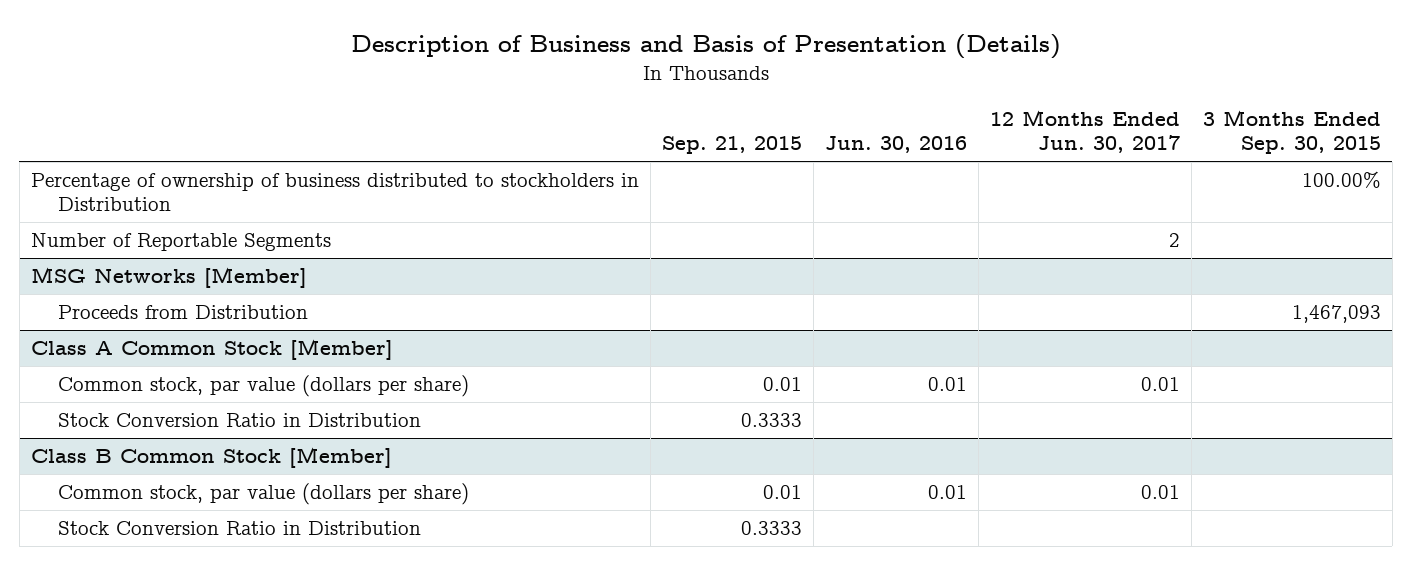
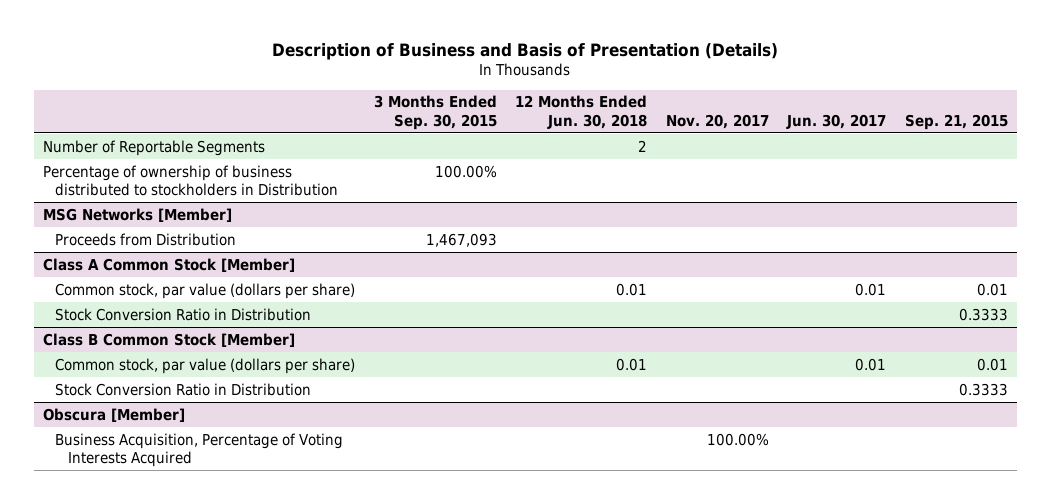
[824,136,967,154] Jun. 30, 2016 -> none
[989,110,1180,154] 12 Months Ended Jun. 30, 2017 -> none
none -> [515,95,648,129] 12 Months Ended Jun. 30, 2018
none -> [665,113,769,129] Nov. 20, 2017
none -> [786,113,887,129] Jun. 30, 2017
[30,173,639,212] Percentage of ownership of business distributed to stockholders in Distribution -> [42,164,339,197] Percentage of ownership of business distributed to stockholders in Distribution
none -> [42,407,185,422] Obscura [Member]
none -> [55,432,344,468] Business Acquisition, Percentage of Voting Interests Acquired

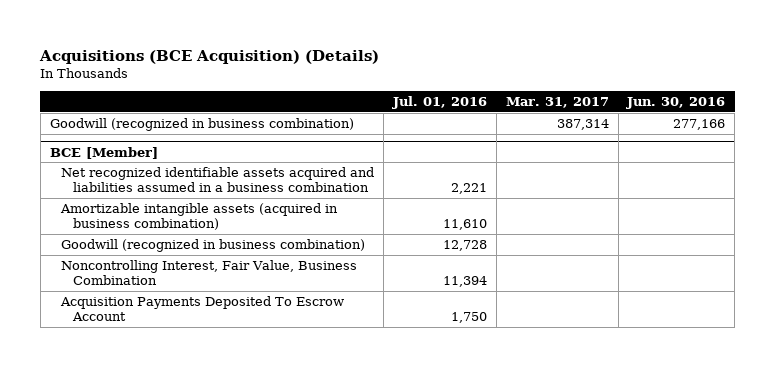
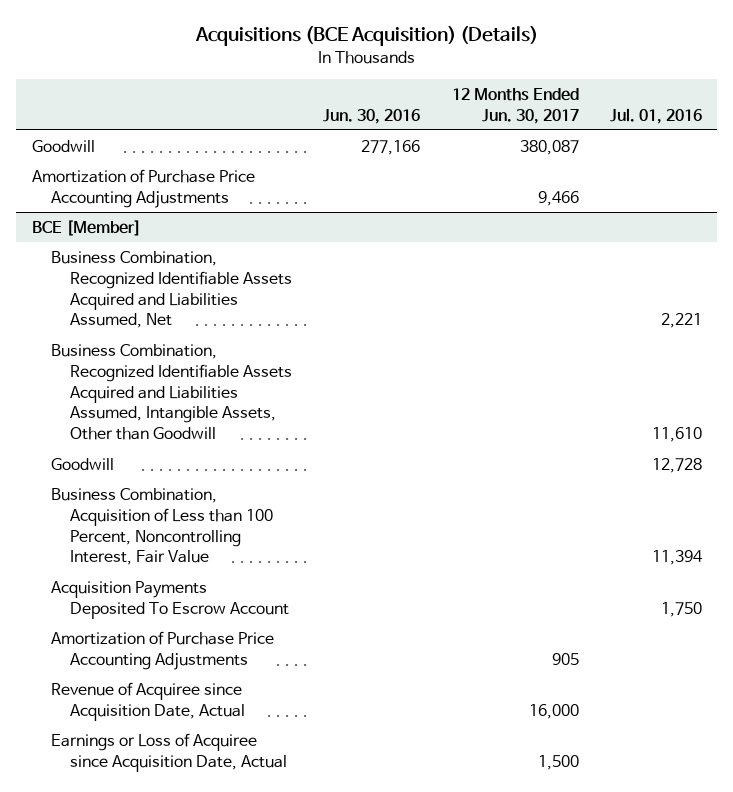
[505,97,609,109] Mar. 31, 2017 -> none
none -> [451,87,579,124] 12 Months Ended Jun. 30, 2017
[49,118,354,132] Goodwill (recognized in business combination) -> [31,139,95,152] Goodwill
none -> [31,168,255,208] Amortization of Purchase Price Accounting Adjustments
[61,167,375,192] Net recognized identifiable assets acquired and liabilities assumed in a business combination -> [50,250,293,329] Business Combination, Recognized Identifiable Assets Acquired and Liabilities Assumed, Net
[60,203,339,230] Amortizable intangible assets (acquired in business combination) -> [50,343,293,441] Business Combination, Recognized Identifiable Assets Acquired and Liabilities Assumed, Intangible Assets, Other than Goodwill
[61,239,366,253] Goodwill (recognized in business combination) -> [50,457,114,470] Goodwill
[61,260,358,285] Noncontrolling Interest, Fair Value, Business Combination -> [50,487,274,566] Business Combination, Acquisition of Less than 100 Percent, Noncontrolling Interest, Fair Value
none -> [50,630,274,670] Amortization of Purchase Price Accounting Adjustments
none -> [50,681,246,721] Revenue of Acquiree since Acquisition Date, Actual
none -> [50,732,288,772] Earnings or Loss of Acquiree since Acquisition Date, Actual

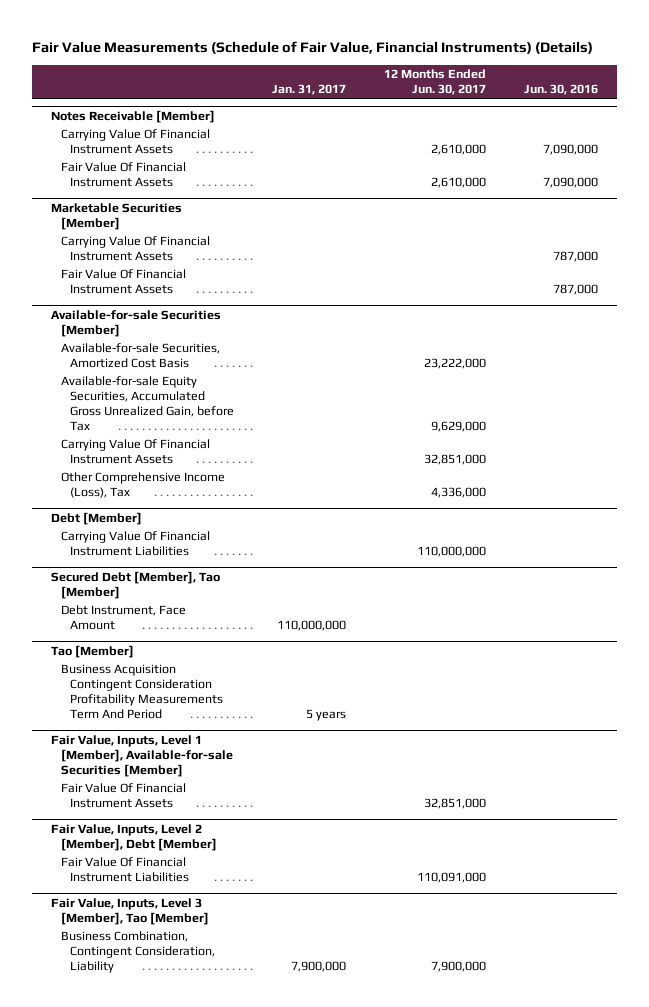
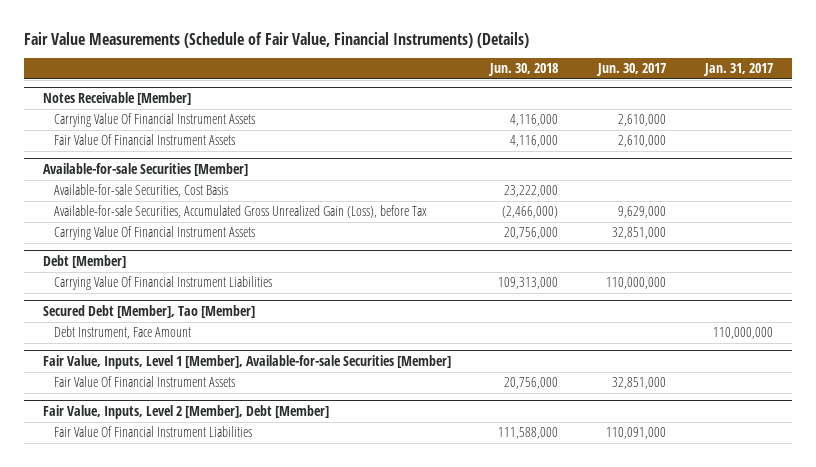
[383,69,486,96] 12 Months Ended Jun. 30, 2017 -> none
[523,84,598,96] Jun. 30, 2016 -> none
none -> [488,63,559,77] Jun. 30, 2018
none -> [595,63,666,77] Jun. 30, 2017
[51,202,183,230] Marketable Securities [Member] -> none
[60,236,210,262] Carrying Value Of Financial Instrument Assets -> none
[60,269,186,295] Fair Value Of Financial Instrument Assets -> none
[60,343,220,369] Available-for-sale Securities, Amortized Cost Basis -> [54,184,229,198] Available-for-sale Securities, Cost Basis
[60,376,235,432] Available-for-sale Equity Securities, Accumulated Gross Unrealized Gain, before Tax -> [54,205,428,219] Available-for-sale Securities, Accumulated Gross Unrealized Gain (Loss), before Tax
[60,472,225,499] Other Comprehensive Income (Loss), Tax -> none
[51,644,135,658] Tao [Member] -> none
[60,664,224,720] Business Acquisition Contingent Consideration Profitability Measurements Term And Period -> none
[51,897,209,925] Fair Value, Inputs, Level 3 [Member], Tao [Member] -> none
[60,931,216,974] Business Combination, Contingent Consideration, Liability -> none

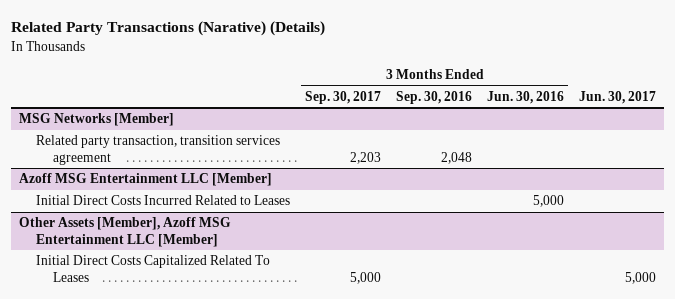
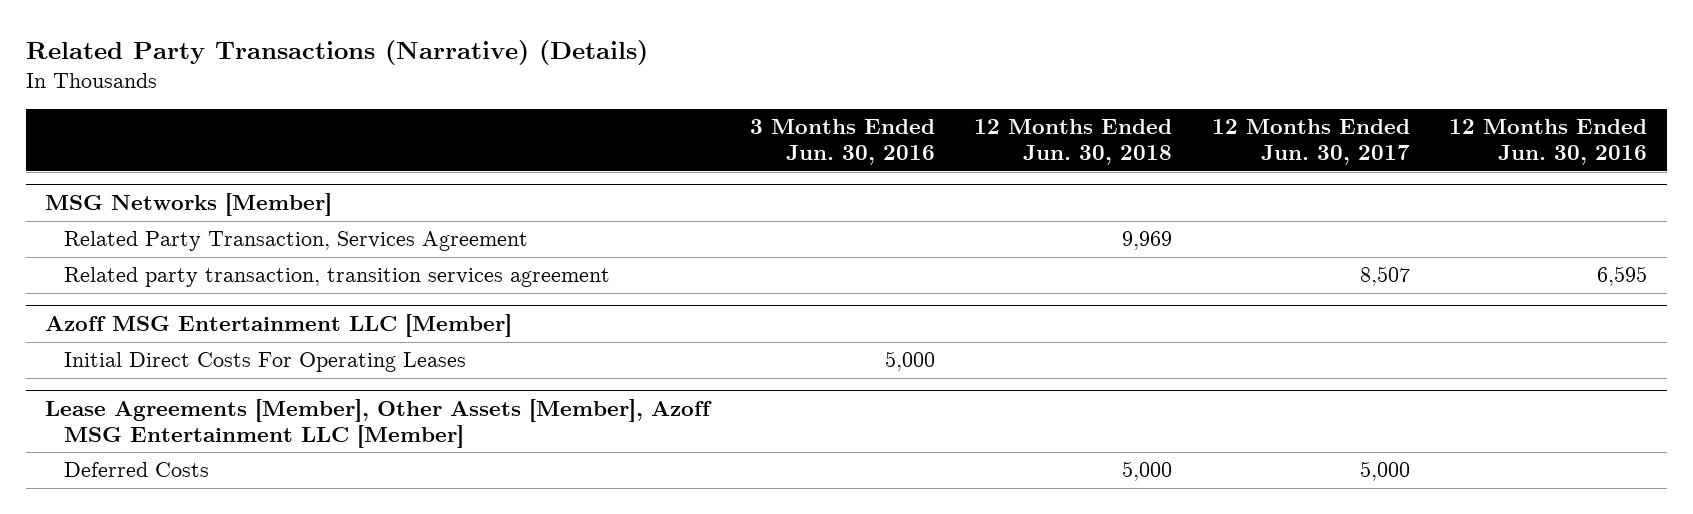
[10,21,325,37] Related Party Transactions (Narative) (Details) -> [25,39,648,65] Related Party Transactions (Narrative) (Details)
[304,91,381,105] Sep. 30, 2017 -> none
[396,91,473,105] Sep. 30, 2016 -> none
[579,91,657,105] Jun. 30, 2017 -> none
none -> [974,119,1173,165] 12 Months Ended Jun. 30, 2018
none -> [1211,119,1410,165] 12 Months Ended Jun. 30, 2017
none -> [1449,119,1648,165] 12 Months Ended Jun. 30, 2016
none -> [64,231,529,252] Related Party Transaction, Services Agreement
[35,255,270,282] Initial Direct Costs Capitalized Related To Leases -> none
[35,195,290,206] Initial Direct Costs Incurred Related to Leases -> [64,352,467,373] Initial Direct Costs For Operating Leases
[18,217,231,247] Other Assets [Member], Azoff MSG Entertainment LLC [Member] -> [45,399,713,448] Lease Agreements [Member], Other Assets [Member], Azoff MSG Entertainment LLC [Member]
none -> [64,462,210,478] Deferred Costs

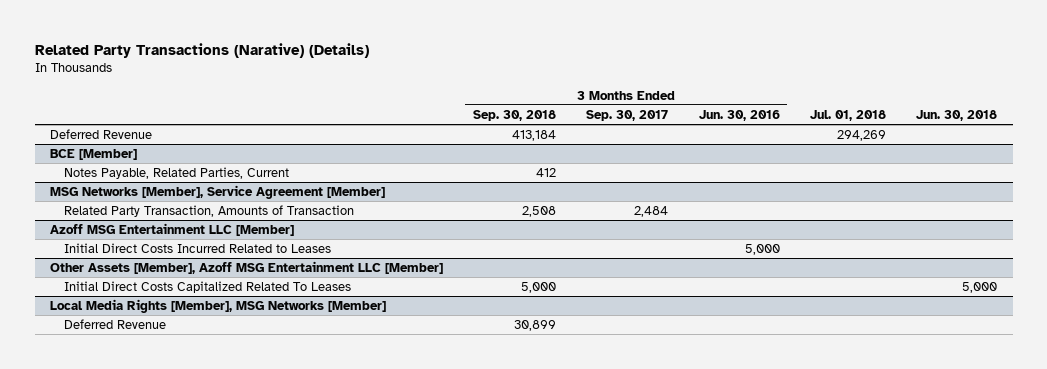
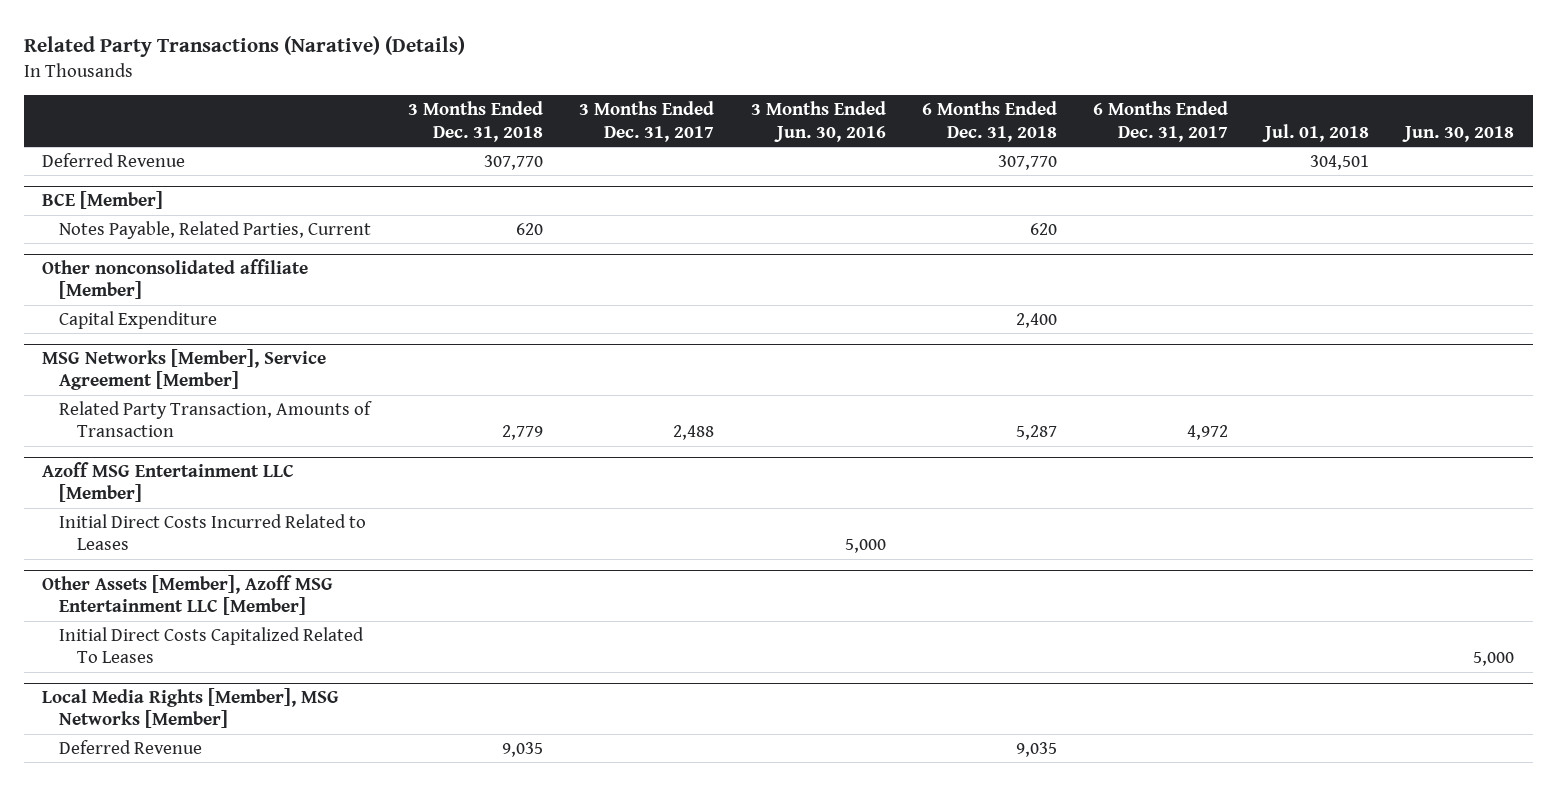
[473,110,557,122] Sep. 30, 2018 -> none
[586,110,669,122] Sep. 30, 2017 -> none
none -> [407,101,543,142] 3 Months Ended Dec. 31, 2018
none -> [579,101,715,142] 3 Months Ended Dec. 31, 2017
none -> [922,101,1058,142] 6 Months Ended Dec. 31, 2018
none -> [1093,101,1229,142] 6 Months Ended Dec. 31, 2017
[837,130,887,142] 294,269 -> [1309,154,1369,170] 304,501
none -> [41,259,308,300] Other nonconsolidated affiliate [Member]
none -> [59,310,218,329] Capital Expenditure

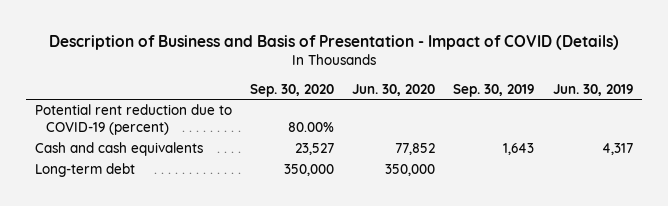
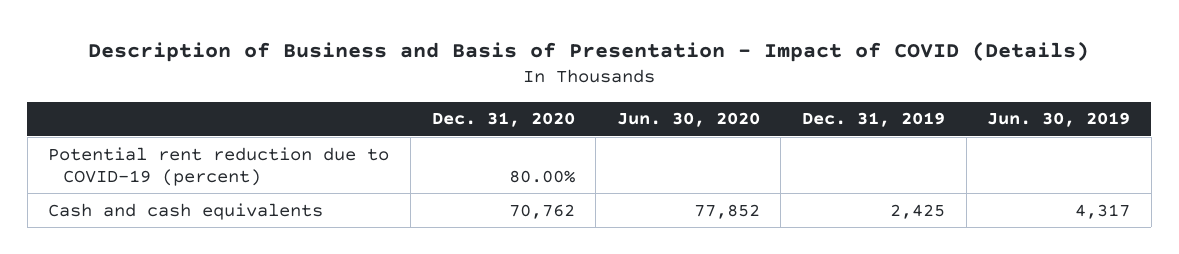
[250,83,335,97] Sep. 30, 2020 -> none
[453,83,535,97] Sep. 30, 2019 -> none
none -> [431,112,575,128] Dec. 31, 2020
none -> [802,112,946,128] Dec. 31, 2019
[34,163,135,178] Long-term debt -> none

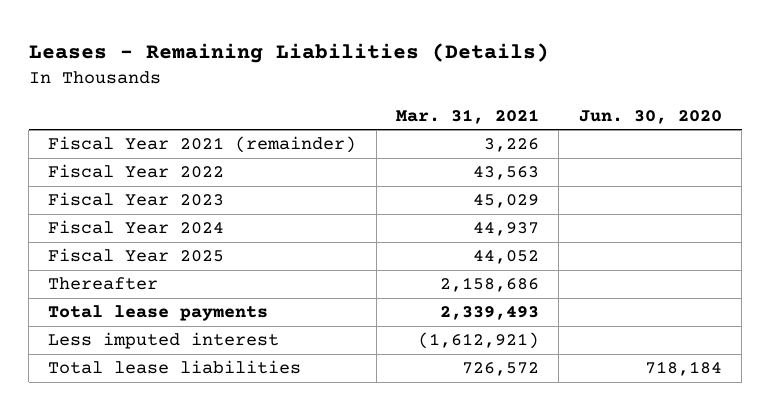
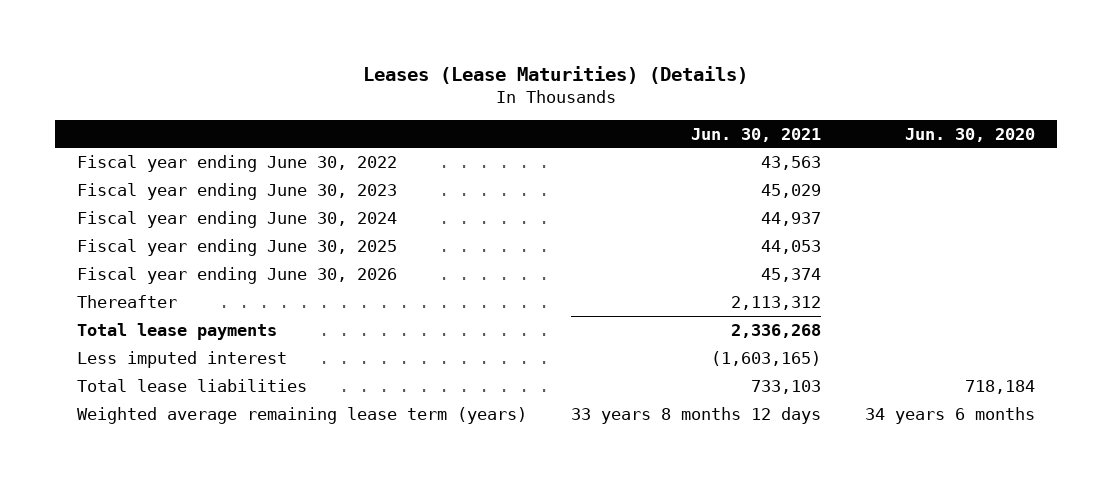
[28,42,549,63] Leases - Remaining Liabilities (Details) -> [363,65,749,84] Leases (Lease Maturities) (Details)
[396,108,540,124] Mar. 31, 2021 -> none
none -> [691,127,822,142] Jun. 30, 2021
[48,136,357,154] Fiscal Year 2021 (remainder) -> none
[48,164,225,179] Fiscal Year 2022 -> [77,154,398,172] Fiscal year ending June 30, 2022
[48,192,225,207] Fiscal Year 2023 -> [77,182,398,200] Fiscal year ending June 30, 2023
[48,220,225,235] Fiscal Year 2024 -> [77,210,398,228] Fiscal year ending June 30, 2024
[48,248,225,263] Fiscal Year 2025 -> [77,238,398,256] Fiscal year ending June 30, 2025
none -> [77,266,398,284] Fiscal year ending June 30, 2026
none -> [77,406,528,424] Weighted average remaining lease term (years)

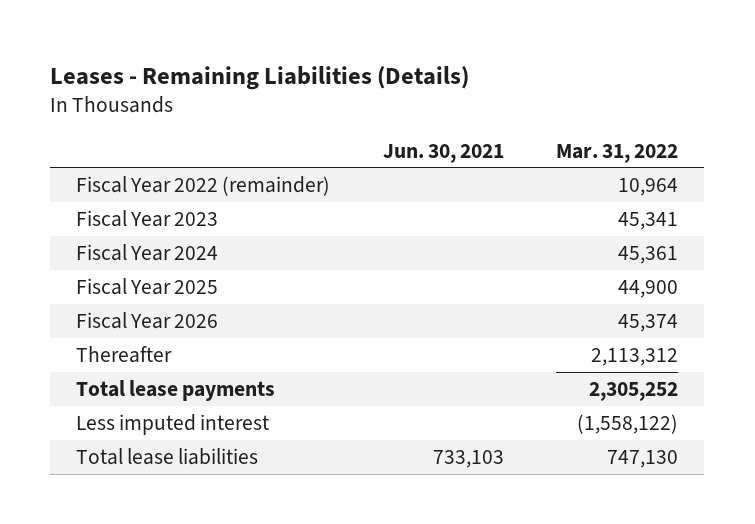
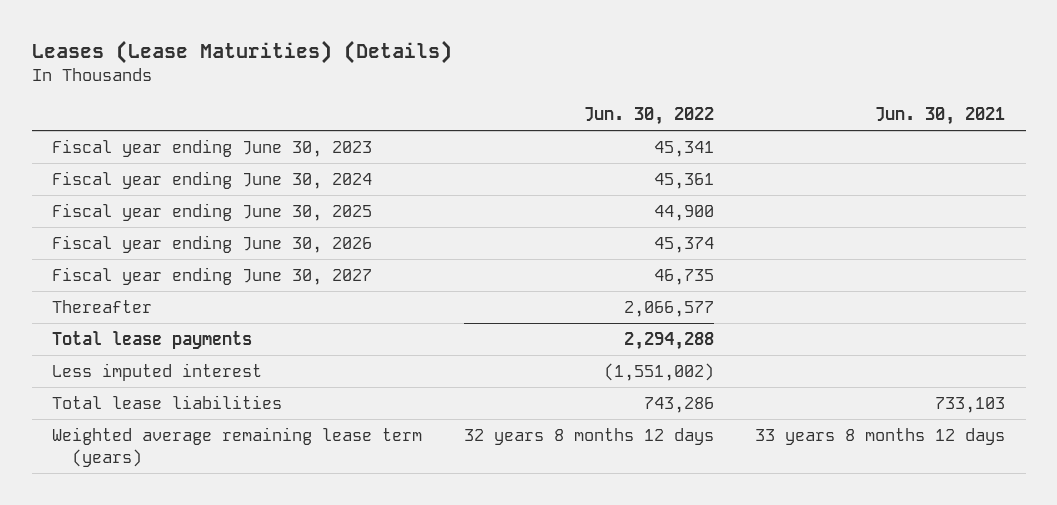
[50,65,470,90] Leases - Remaining Liabilities (Details) -> [31,40,452,65] Leases (Lease Maturities) (Details)
[556,143,679,163] Mar. 31, 2022 -> none
none -> [583,107,714,126] Jun. 30, 2022
[76,175,331,196] Fiscal Year 2022 (remainder) -> none
[76,209,219,227] Fiscal Year 2023 -> [52,138,373,157] Fiscal year ending June 30, 2023
[76,243,219,261] Fiscal Year 2024 -> [52,170,373,189] Fiscal year ending June 30, 2024
[76,277,219,295] Fiscal Year 2025 -> [52,202,373,221] Fiscal year ending June 30, 2025
[76,311,219,329] Fiscal Year 2026 -> [52,234,373,253] Fiscal year ending June 30, 2026
none -> [52,266,373,285] Fiscal year ending June 30, 2027
none -> [52,426,423,467] Weighted average remaining lease term (years)

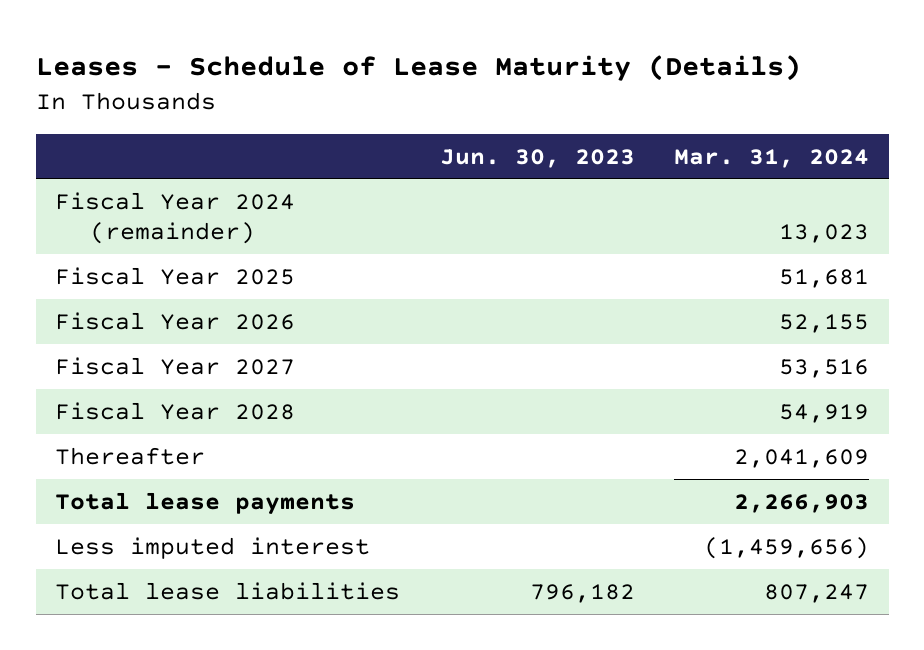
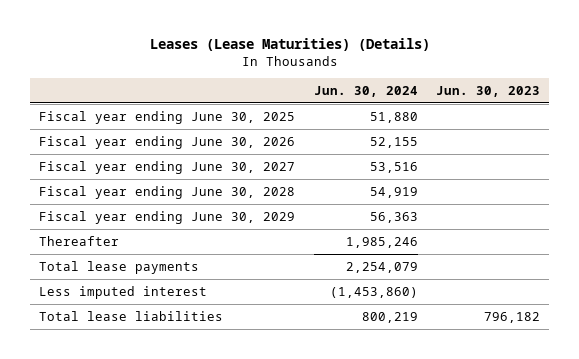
[35,54,801,81] Leases - Schedule of Lease Maturity (Details) -> [149,38,430,52] Leases (Lease Maturities) (Details)
[674,148,870,168] Mar. 31, 2024 -> none
none -> [313,86,418,98] Jun. 30, 2024
[55,191,296,244] Fiscal Year 2024 (remainder) -> none
[55,266,296,285] Fiscal Year 2025 -> [39,110,296,124] Fiscal year ending June 30, 2025
[55,311,296,330] Fiscal Year 2026 -> [39,135,296,149] Fiscal year ending June 30, 2026
[55,356,296,375] Fiscal Year 2027 -> [39,160,296,174] Fiscal year ending June 30, 2027
[55,401,296,420] Fiscal Year 2028 -> [39,185,296,199] Fiscal year ending June 30, 2028
none -> [39,210,296,224] Fiscal year ending June 30, 2029

